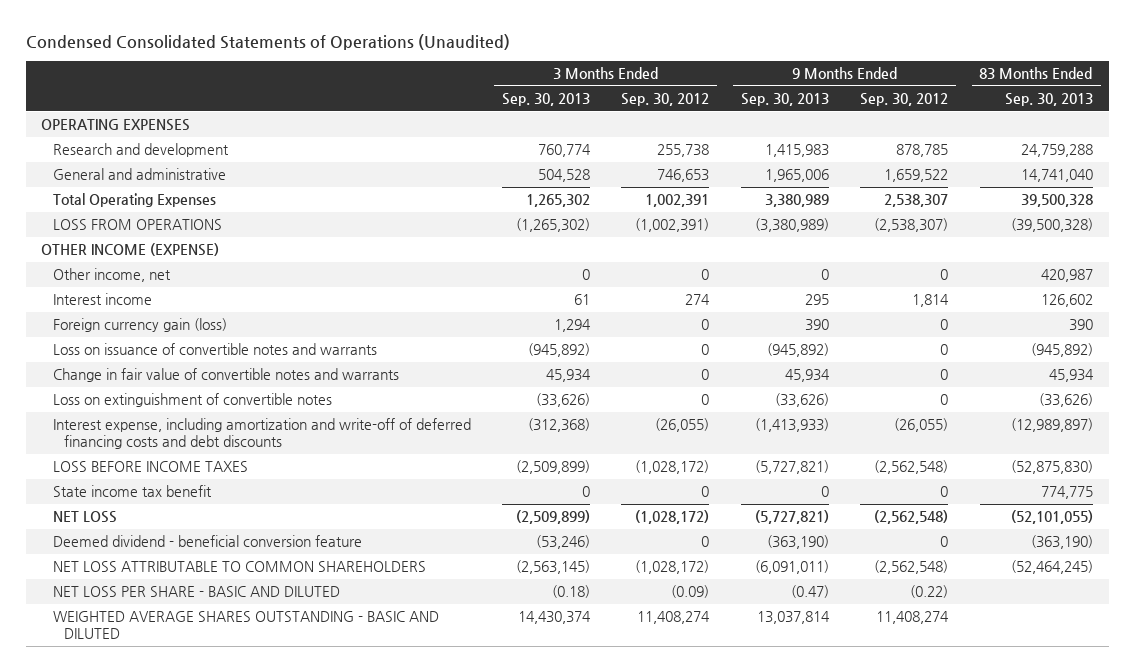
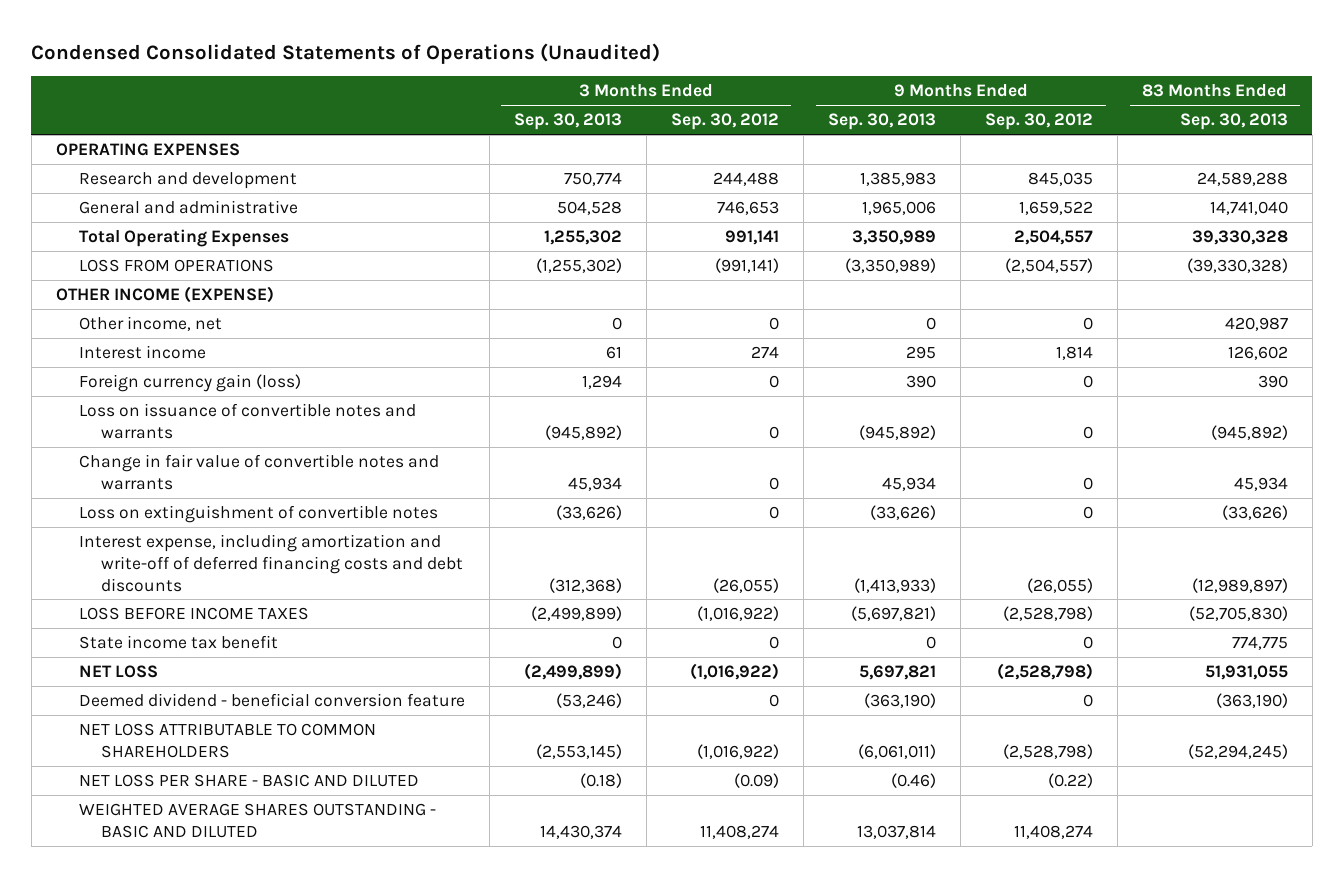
[538,144,592,158] 760,774 -> [563,171,622,186] 750,774
[657,144,710,158] 255,738 -> [712,171,779,186] 244,488
[764,144,829,158] 1,415,983 -> [860,171,937,186] 1,385,983
[896,144,949,158] 878,785 -> [1028,171,1094,186] 845,035
[1020,144,1093,158] 24,759,288 -> [1196,171,1288,186] 24,589,288
[526,194,591,208] 1,265,302 -> [543,229,622,245] 1,255,302
[645,194,710,208] 1,002,391 -> [724,229,779,245] 991,141
[764,194,829,208] 3,380,989 -> [852,229,937,245] 3,350,989
[884,194,949,208] 2,538,307 -> [1014,229,1094,245] 2,504,557
[1020,194,1093,208] 39,500,328 -> [1191,229,1288,245] 39,330,328
[516,218,591,233] (1,265,302) -> [535,257,622,273] (1,255,302)
[635,218,710,233] (1,002,391) -> [714,257,779,273] (991,141)
[754,218,829,233] (3,380,989) -> [845,257,937,273] (3,350,989)
[874,218,949,233] (2,538,307) -> [1005,257,1094,273] (2,504,557)
[1010,218,1093,233] (39,500,328) -> [1186,257,1288,273] (39,330,328)
[516,460,591,475] (2,509,899) -> [530,605,622,621] (2,499,899)
[635,460,710,475] (1,028,172) -> [696,605,779,621] (1,016,922)
[754,460,829,475] (5,727,821) -> [851,605,937,621] (5,697,821)
[874,460,949,475] (2,562,548) -> [1003,605,1094,621] (2,528,798)
[1010,460,1093,475] (52,875,830) -> [1188,605,1288,621] (52,705,830)
[516,510,591,525] (2,509,899) -> [523,662,622,680] (2,499,899)
[635,510,710,525] (1,028,172) -> [689,662,779,680] (1,016,922)
[754,510,829,525] (5,727,821) -> [859,664,937,680] 5,697,821
[874,510,949,525] (2,562,548) -> [997,662,1094,680] (2,528,798)
[1010,510,1093,525] (52,101,055) -> [1204,664,1288,680] 51,931,055
[516,560,591,575] (2,563,145) -> [535,743,622,759] (2,553,145)
[635,560,710,575] (1,028,172) -> [696,743,779,759] (1,016,922)
[754,560,829,575] (6,091,011) -> [858,743,937,759] (6,061,011)
[874,560,949,575] (2,562,548) -> [1003,743,1094,759] (2,528,798)
[1010,560,1093,575] (52,464,245) -> [1187,743,1288,759] (52,294,245)
[790,585,829,599] (0.47) -> [891,772,937,788] (0.46)

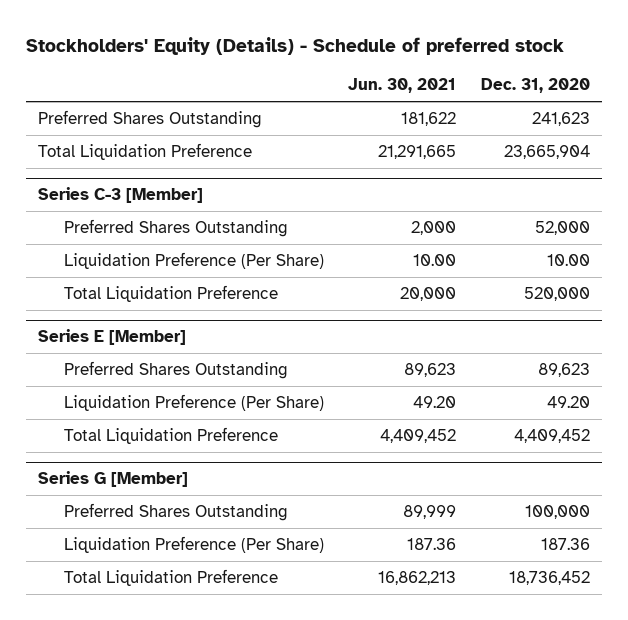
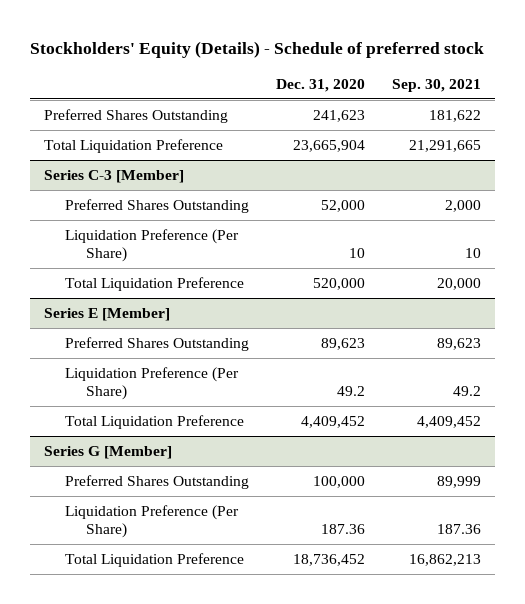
[348,78,457,94] Jun. 30, 2021 -> none
none -> [392,78,482,92] Sep. 30, 2021
[546,254,590,267] 10.00 -> [348,247,365,258] 10
[546,396,590,409] 49.20 -> [336,385,365,396] 49.2

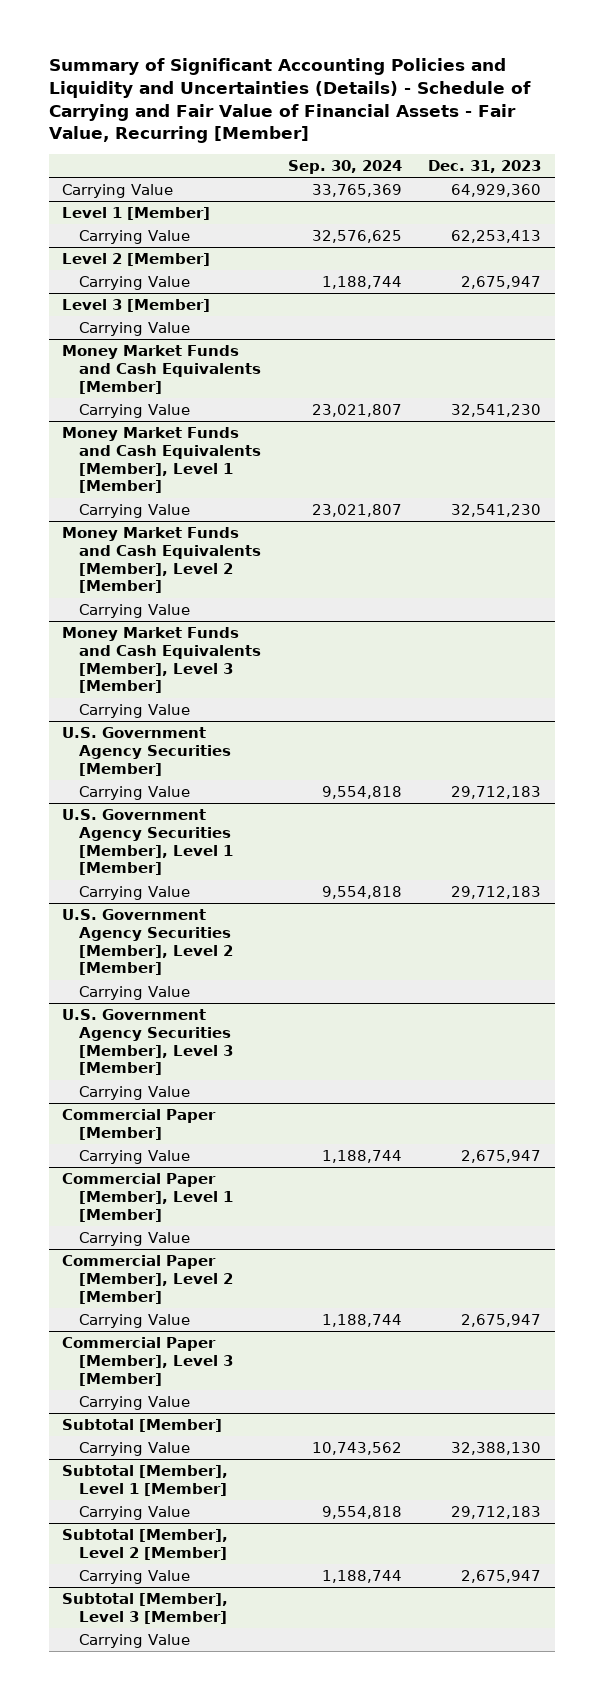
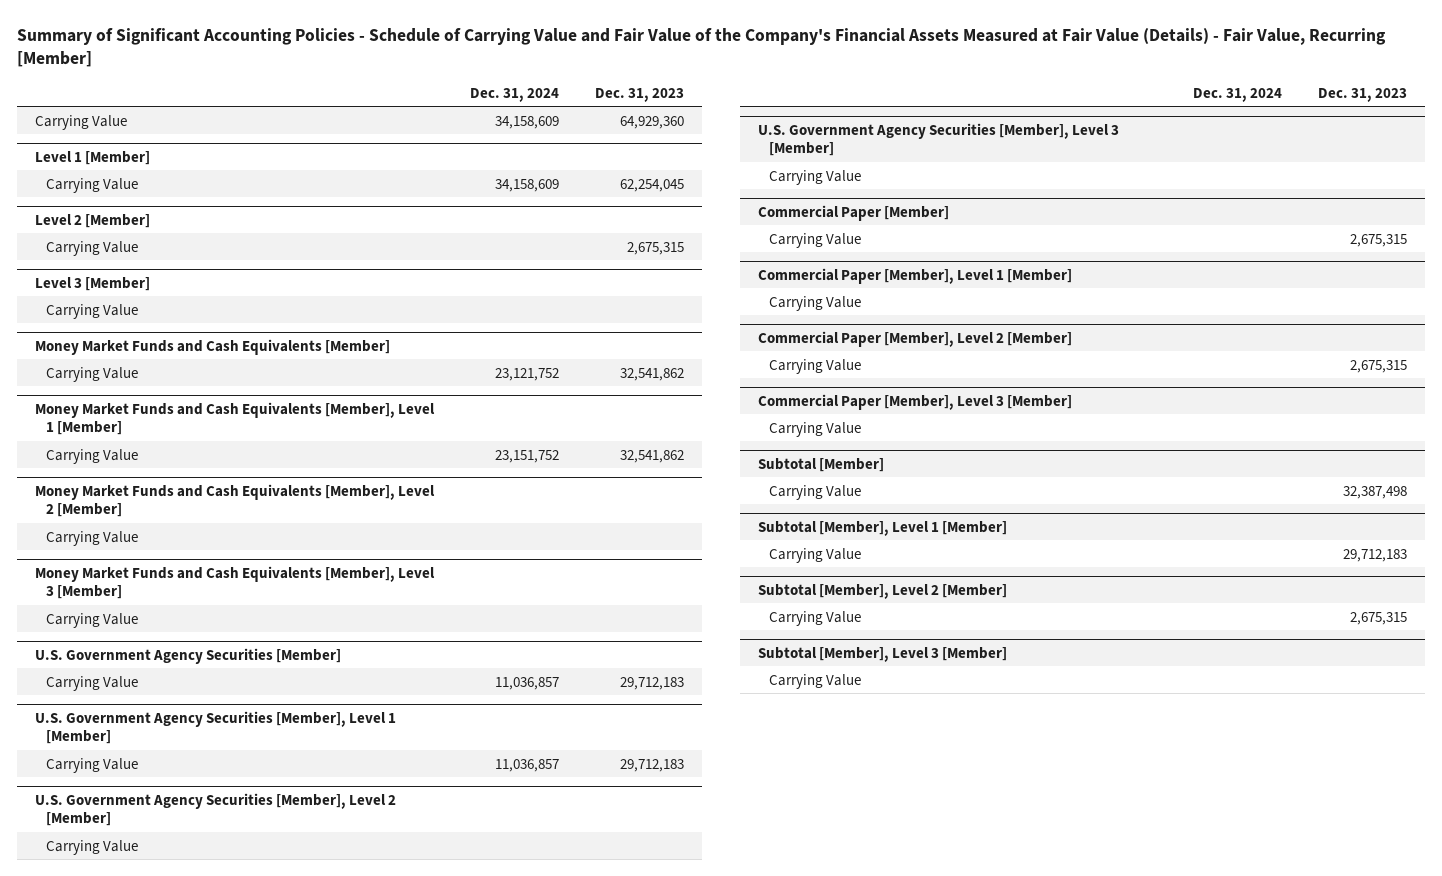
[48,58,531,144] Summary of Significant Accounting Policies and Liquidity and Uncertainties (Details) - Schedule of Carrying and Fair Value of Financial Assets - Fair Value, Recurring [Member] -> [17,27,1387,67] Summary of Significant Accounting Policies - Schedule of Carrying Value and Fair Value of the Company's Financial Assets Measured at Fair Value (Details) - Fair Value, Recurring [Member]
[287,159,402,174] Sep. 30, 2024 -> none
none -> [470,87,560,102] Dec. 31, 2024
[451,229,542,243] 62,253,413 -> [620,178,685,192] 62,254,045
[461,275,542,289] 2,675,947 -> [627,241,685,255] 2,675,315
[451,403,542,417] 32,541,230 -> [620,367,685,381] 32,541,862
[451,503,542,517] 32,541,230 -> [620,449,685,463] 32,541,862
[461,1149,542,1163] 2,675,947 -> [1349,233,1407,247] 2,675,315
[461,1313,542,1327] 2,675,947 -> [1349,359,1407,373] 2,675,315
[451,1441,542,1455] 32,388,130 -> [1342,485,1407,499] 32,387,498
[461,1569,542,1583] 2,675,947 -> [1349,611,1407,625] 2,675,315

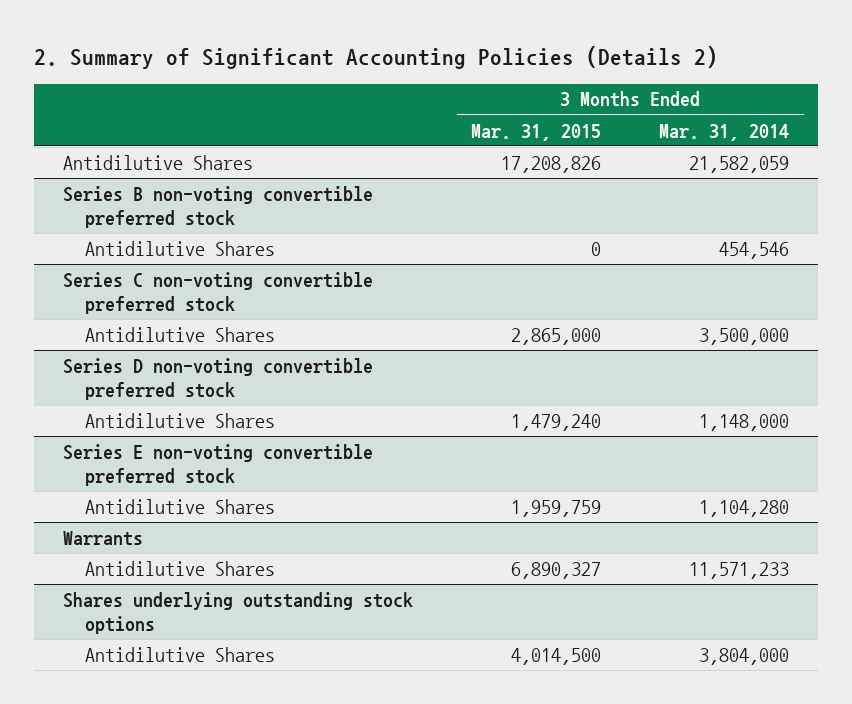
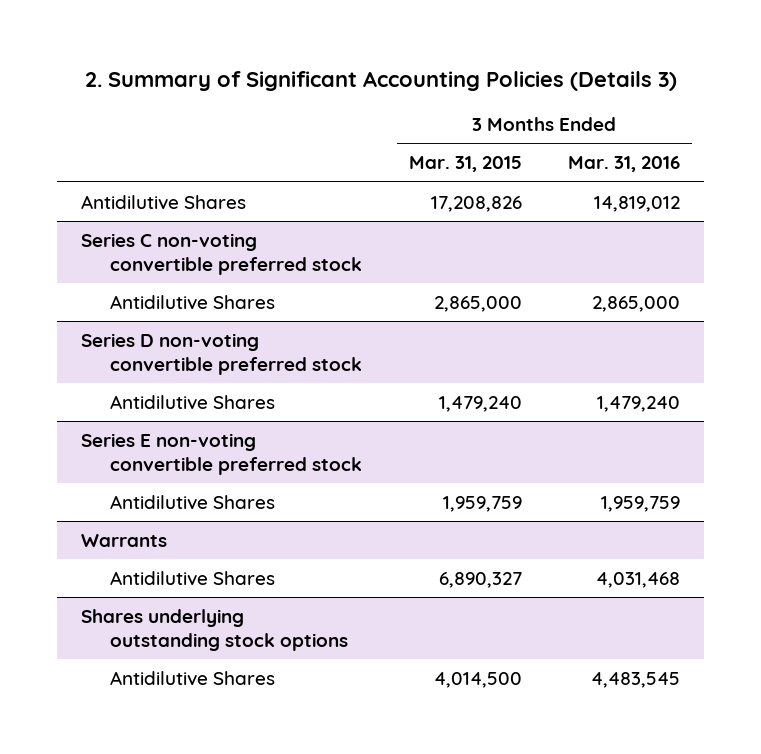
[33,46,718,70] 2. Summary of Significant Accounting Policies (Details 2) -> [84,70,677,91] 2. Summary of Significant Accounting Policies (Details 3)
[659,123,790,141] Mar. 31, 2014 -> none
none -> [568,156,681,173] Mar. 31, 2016
[62,185,373,228] Series B non-voting convertible preferred stock -> none
[85,240,276,256] Antidilutive Shares -> none

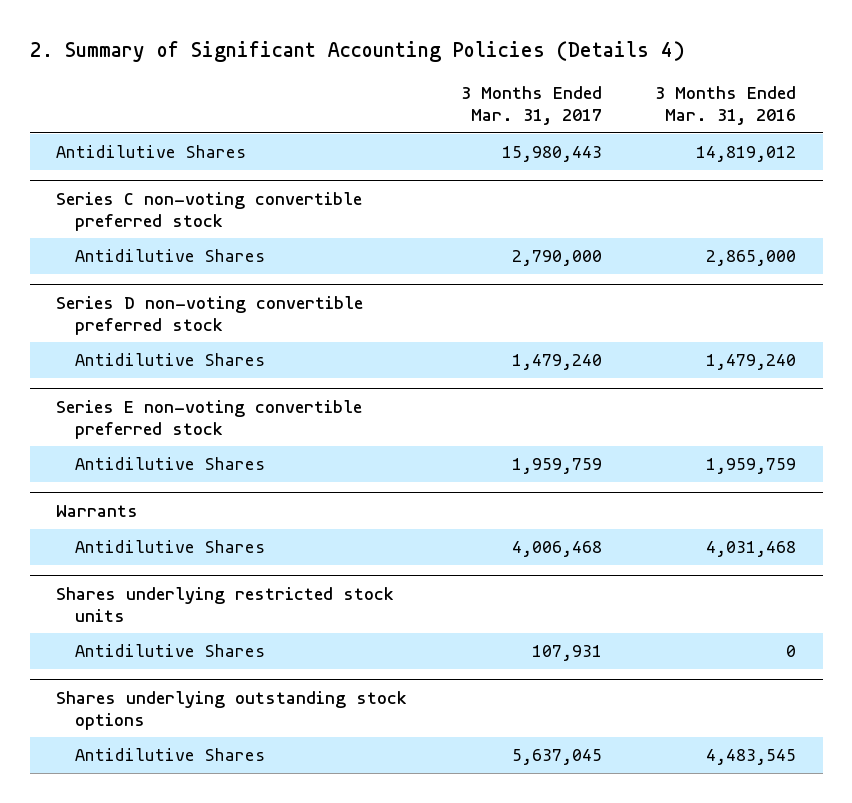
[84,70,677,91] 2. Summary of Significant Accounting Policies (Details 3) -> [29,41,685,63] 2. Summary of Significant Accounting Policies (Details 4)
[408,156,522,173] Mar. 31, 2015 -> none
none -> [460,86,602,126] 3 Months Ended Mar. 31, 2017
none -> [56,586,395,622] Shares underlying restricted stock units
none -> [75,643,266,657] Antidilutive Shares

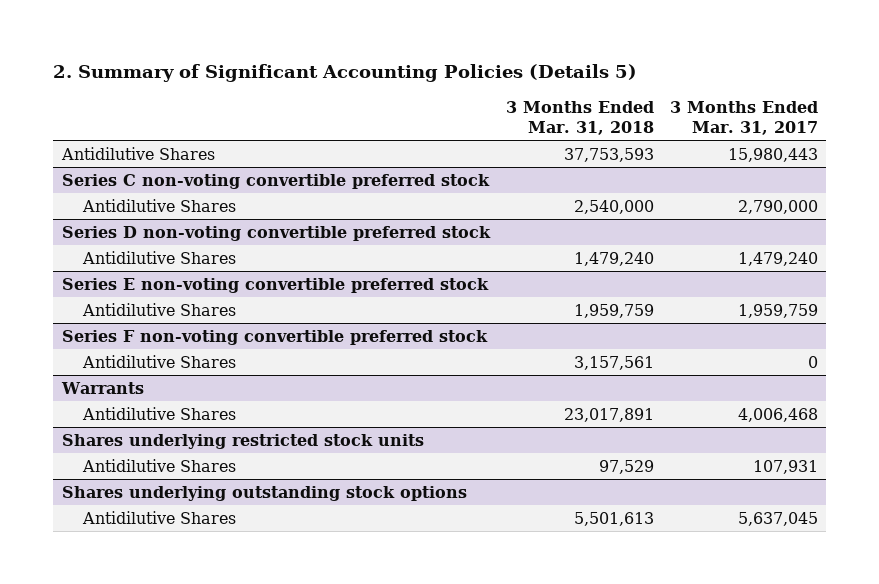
[29,41,685,63] 2. Summary of Significant Accounting Policies (Details 4) -> [53,64,638,83] 2. Summary of Significant Accounting Policies (Details 5)
[654,86,796,126] 3 Months Ended Mar. 31, 2016 -> none
none -> [505,100,654,135] 3 Months Ended Mar. 31, 2018
none -> [61,330,488,346] Series F non-voting convertible preferred stock
none -> [81,355,236,369] Antidilutive Shares

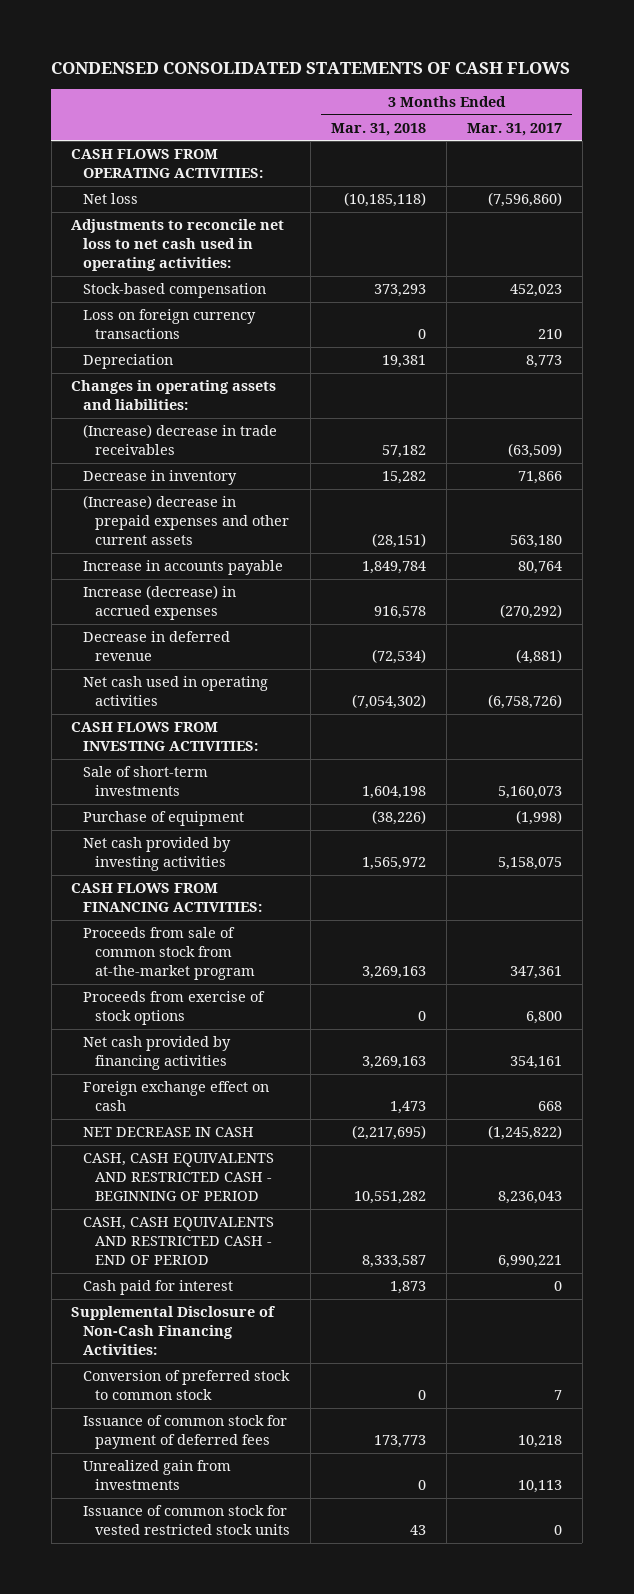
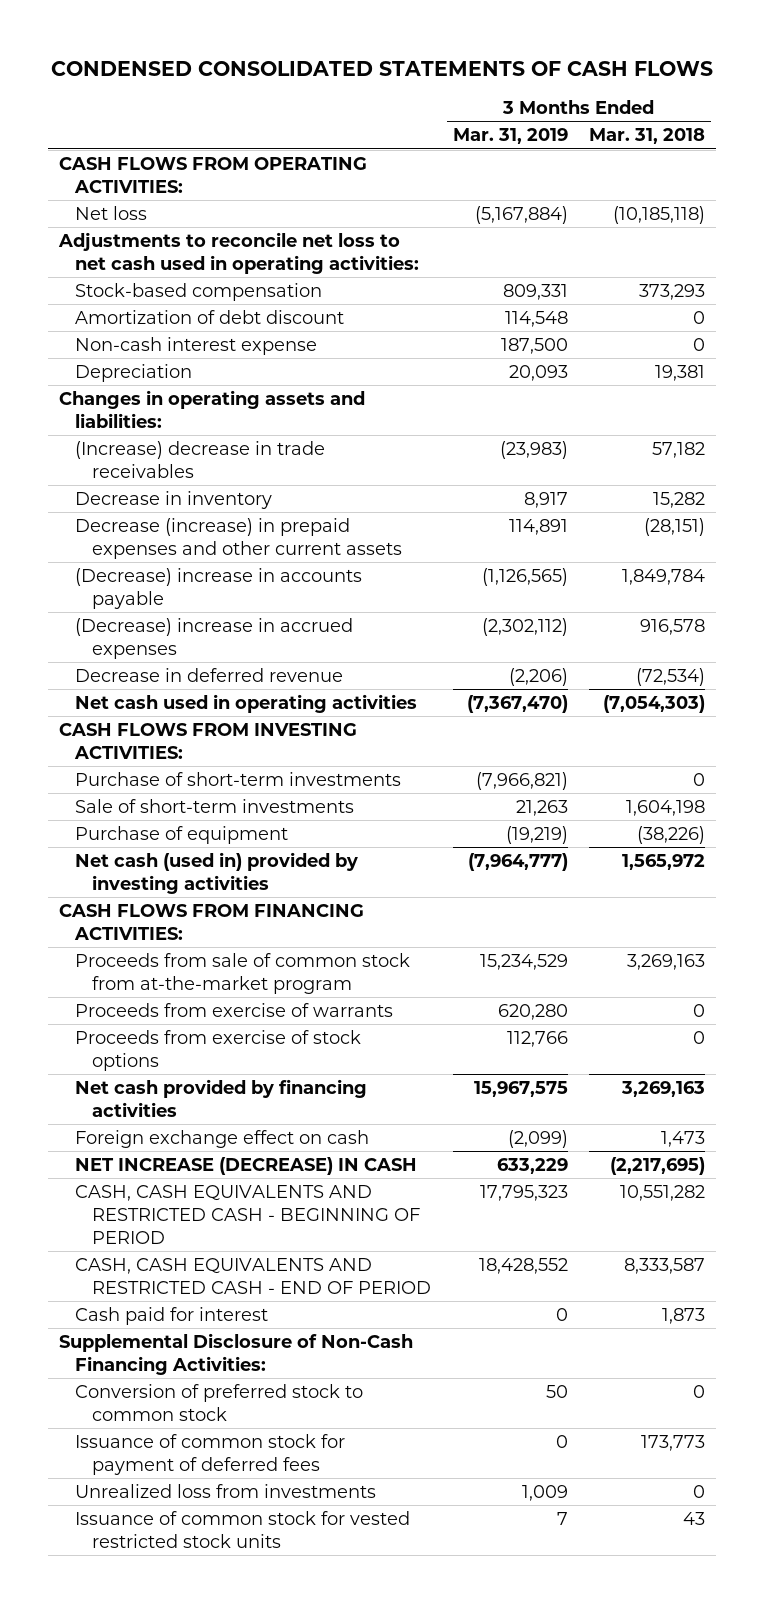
[467,122,563,136] Mar. 31, 2017 -> none
none -> [452,128,568,145] Mar. 31, 2019
[83,309,257,340] Loss on foreign currency transactions -> none
none -> [75,309,345,324] Amortization of debt discount
none -> [75,336,318,355] Non-cash interest expense
[83,495,290,545] (Increase) decrease in prepaid expenses and other current assets -> [75,517,403,559] Decrease (increase) in prepaid expenses and other current assets
[83,560,284,576] Increase in accounts payable -> [75,567,363,609] (Decrease) increase in accounts payable
[83,585,237,621] Increase (decrease) in accrued expenses -> [75,617,354,659] (Decrease) increase in accrued expenses
[352,694,427,710] (7,054,302) -> [603,694,706,713] (7,054,303)
none -> [75,771,402,786] Purchase of short-term investments
[83,837,232,872] Net cash provided by investing activities -> [75,851,359,894] Net cash (used in) provided by investing activities
none -> [75,1002,394,1017] Proceeds from exercise of warrants
[83,1127,255,1138] NET DECREASE IN CASH -> [75,1156,418,1175] NET INCREASE (DECREASE) IN CASH
[83,1460,232,1491] Unrealized gain from investments -> [75,1483,377,1498] Unrealized loss from investments

